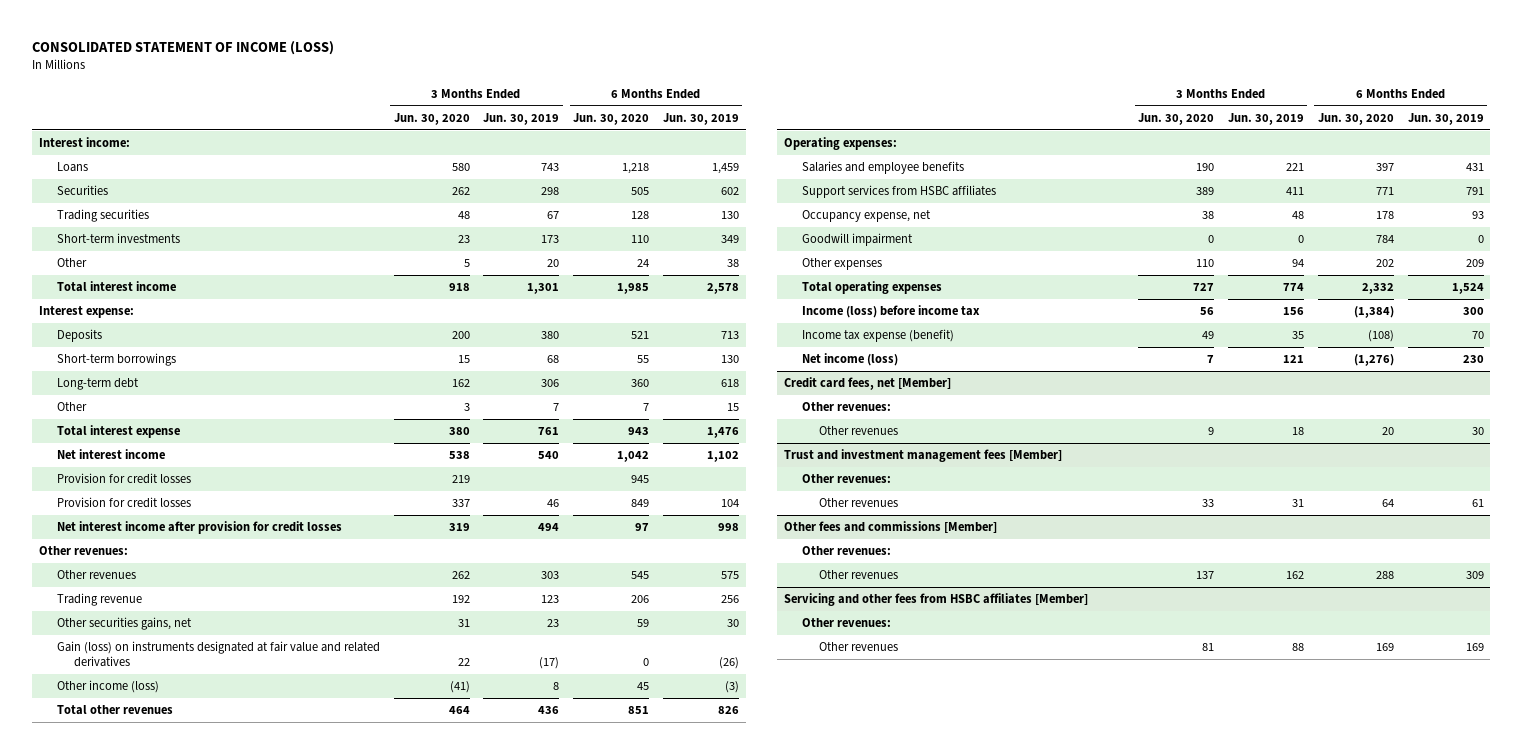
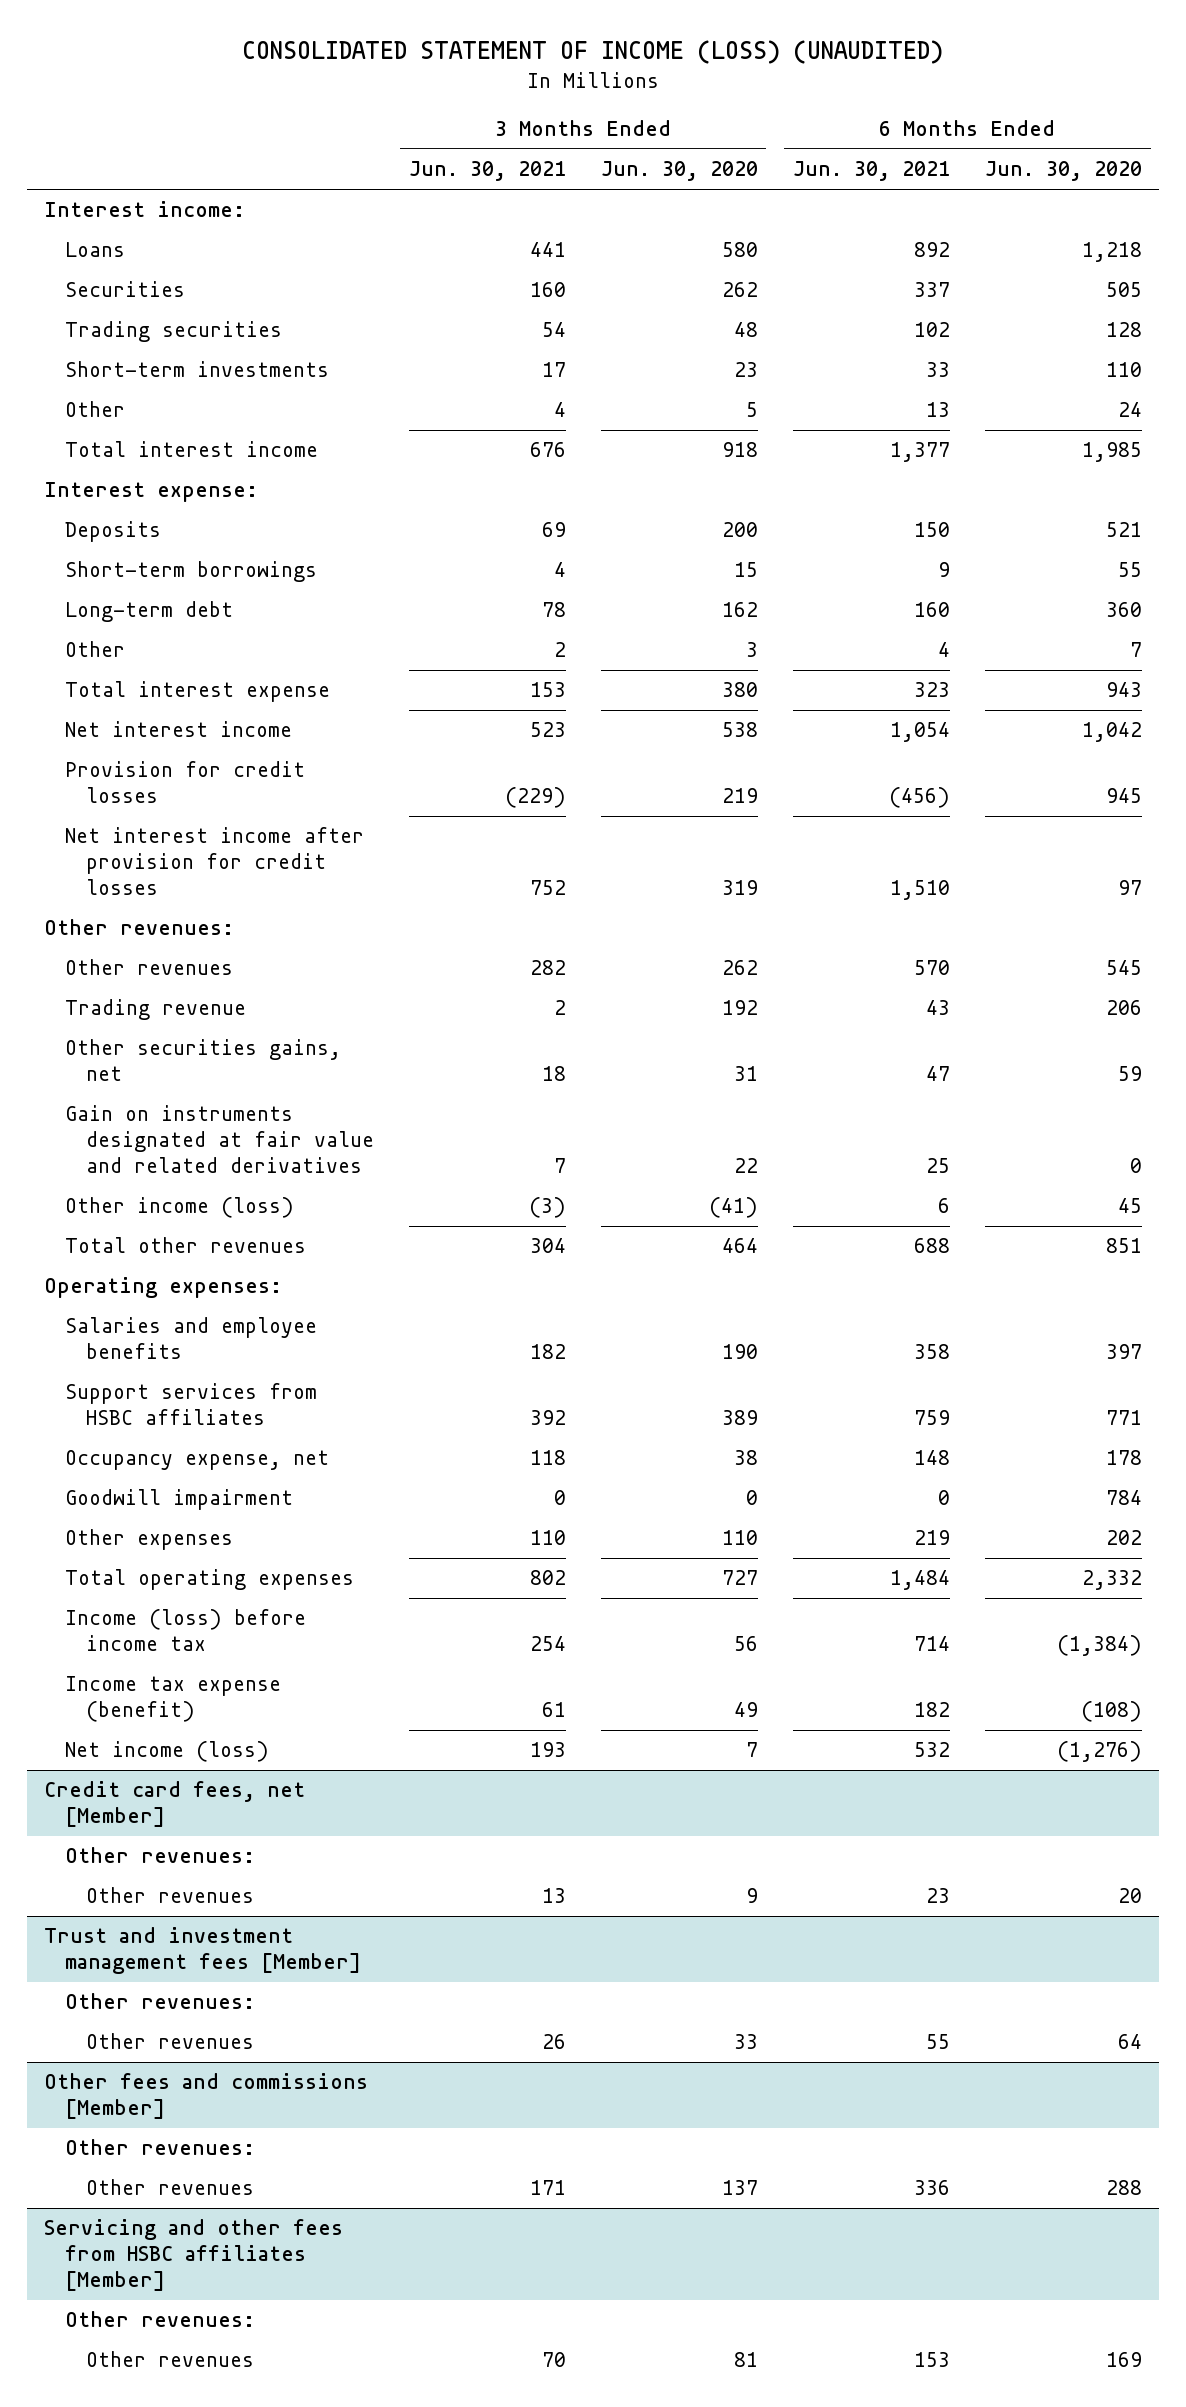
[32,41,335,56] CONSOLIDATED STATEMENT OF INCOME (LOSS) -> [241,40,943,65] CONSOLIDATED STATEMENT OF INCOME (LOSS) (UNAUDITED)
[483,112,560,125] Jun. 30, 2019 -> none
[662,112,739,125] Jun. 30, 2019 -> none
none -> [408,161,566,182] Jun. 30, 2021
none -> [792,161,950,182] Jun. 30, 2021
[56,497,191,509] Provision for credit losses -> none
[56,641,380,668] Gain (loss) on instruments designated at fair value and related derivatives -> [64,1105,374,1173] Gain on instruments designated at fair value and related derivatives

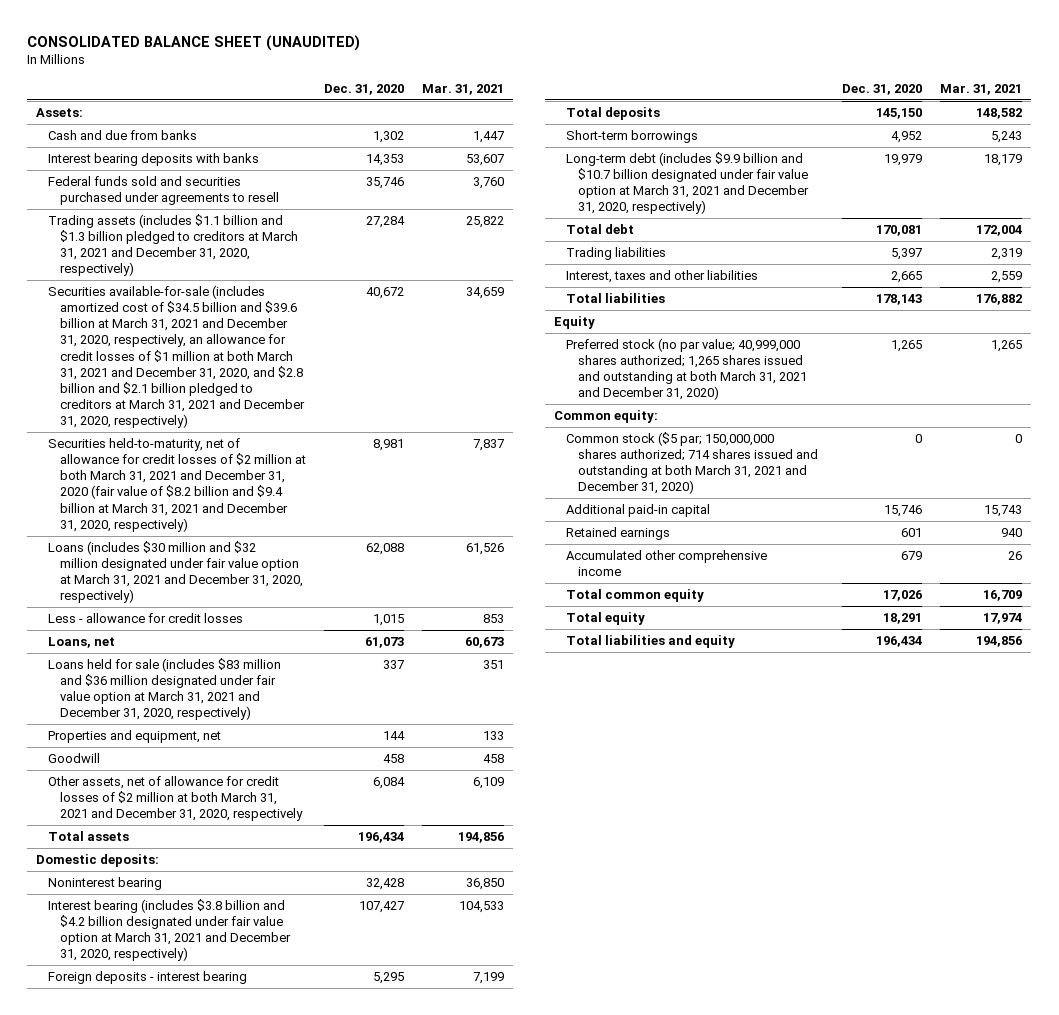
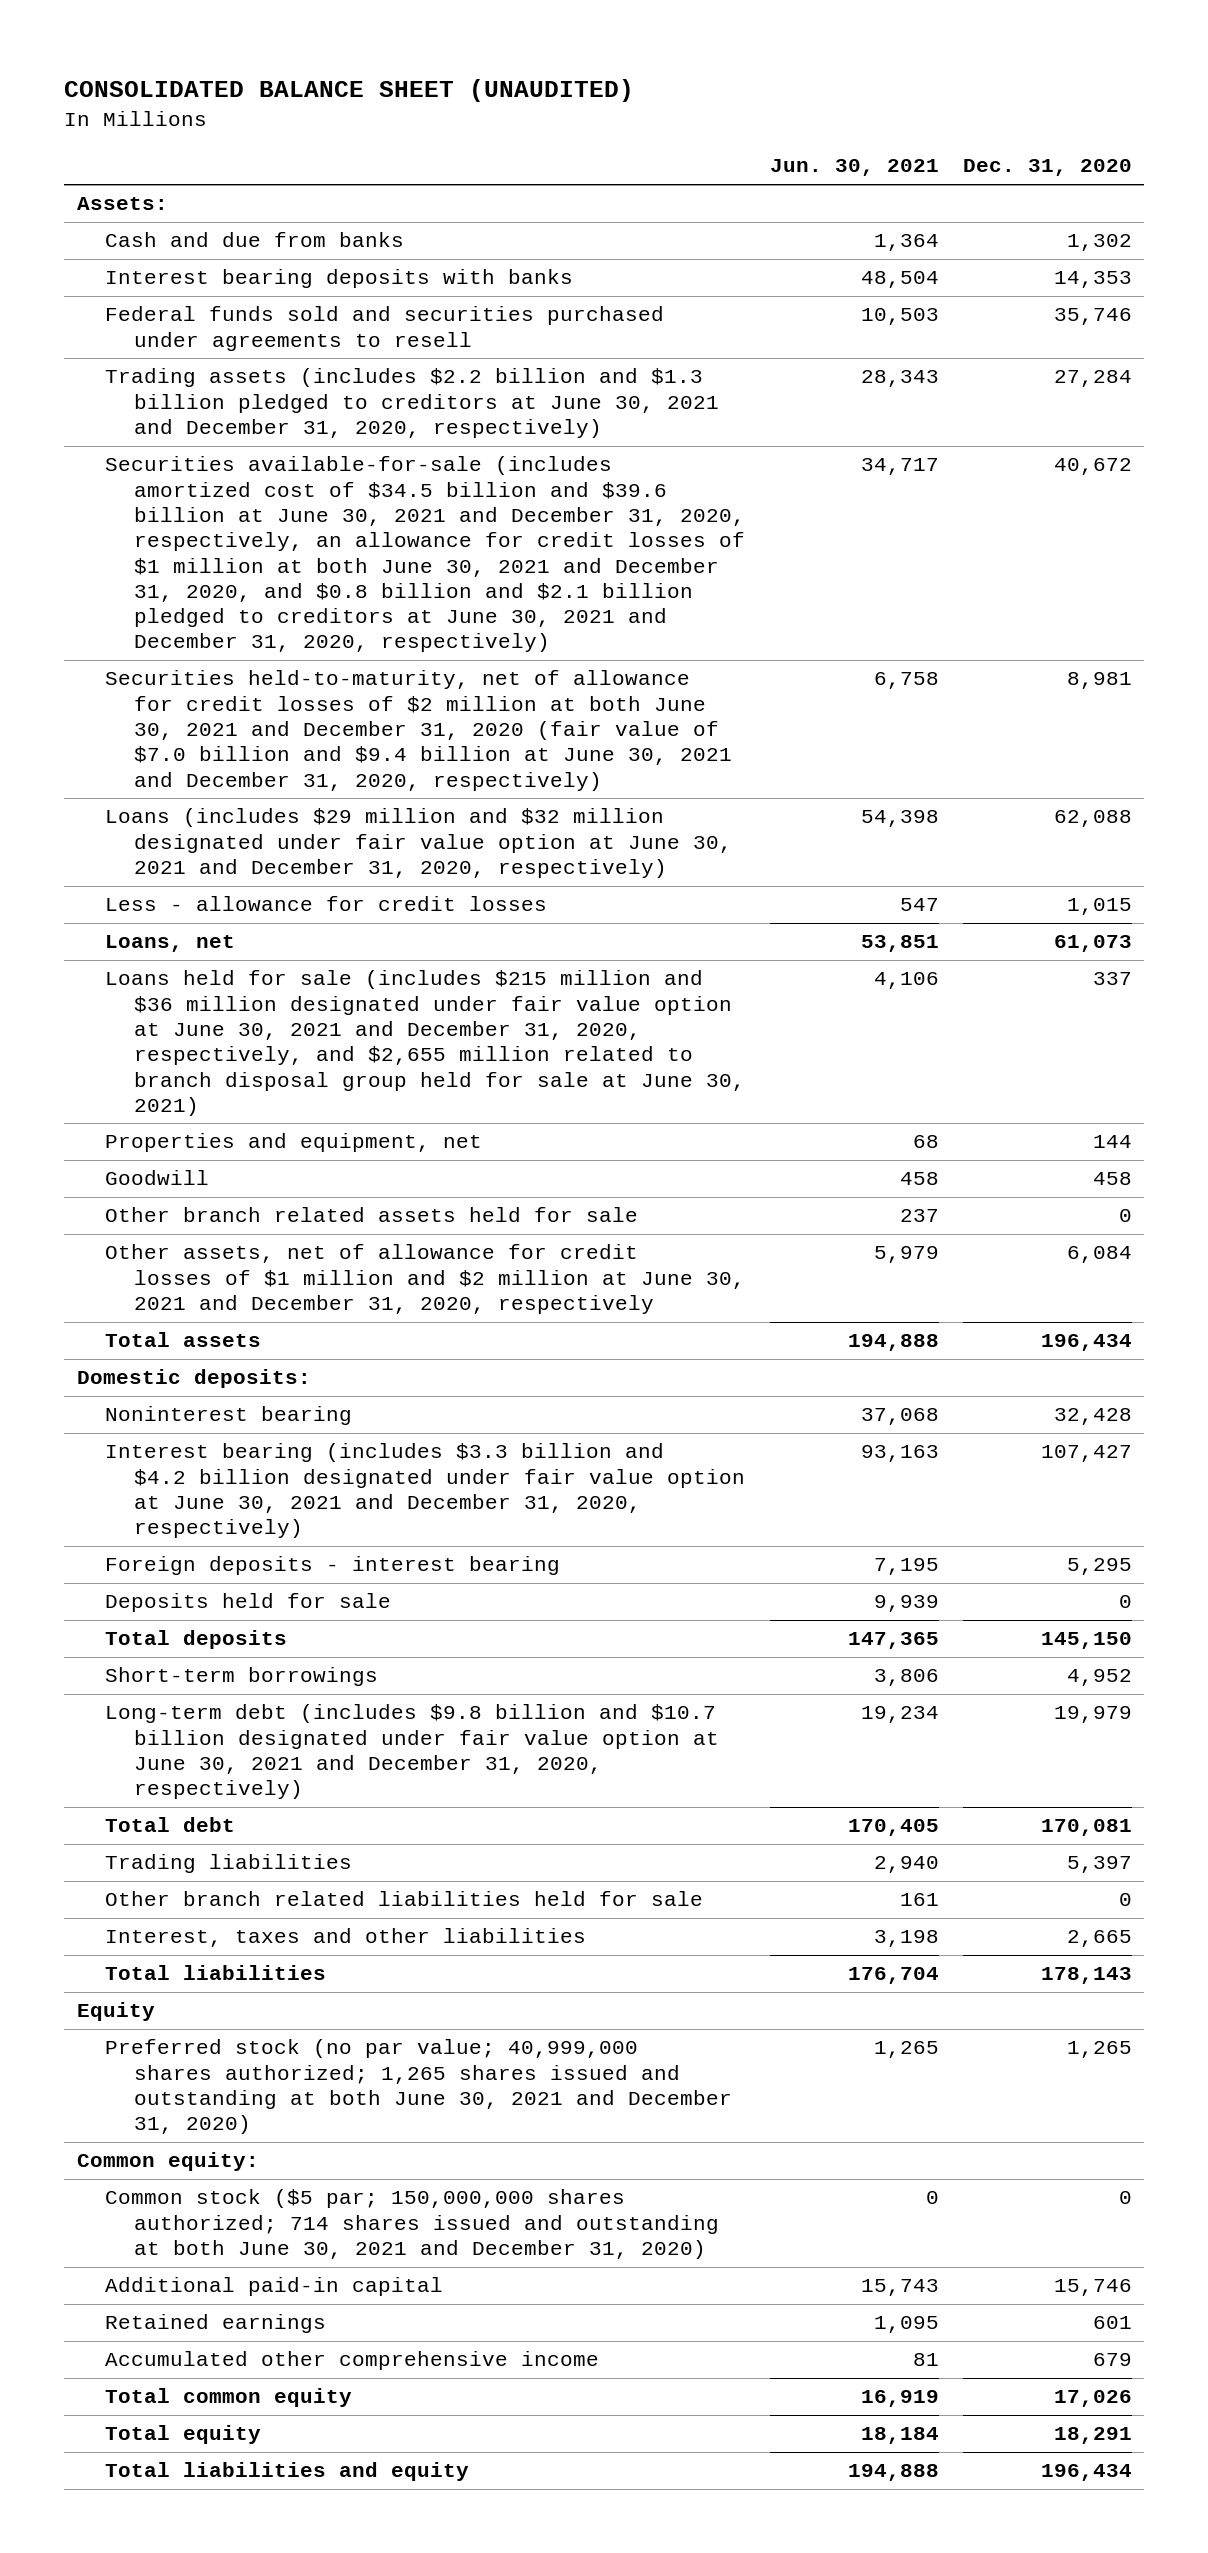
[422,84,505,96] Mar. 31, 2021 -> none
none -> [769,159,939,177] Jun. 30, 2021
[48,213,298,277] Trading assets (includes $1.1 billion and $1.3 billion pledged to creditors at March 31, 2021 and December 31, 2020, respectively) -> [105,368,720,439] Trading assets (includes $2.2 billion and $1.3 billion pledged to creditors at June 30, 2021 and December 31, 2020, respectively)
[48,284,305,429] Securities available-for-sale (includes amortized cost of $34.5 billion and $39.6 billion at March 31, 2021 and December 31, 2020, respectively, an allowance for credit losses of $1 million at both March 31, 2021 and December 31, 2020, and $2.8 billion and $2.1 billion pledged to creditors at March 31, 2021 and December 31, 2020, respectively) -> [105,456,746,653] Securities available-for-sale (includes amortized cost of $34.5 billion and $39.6 billion at June 30, 2021 and December 31, 2020, respectively, an allowance for credit losses of $1 million at both June 30, 2021 and December 31, 2020, and $0.8 billion and $2.1 billion pledged to creditors at June 30, 2021 and December 31, 2020, respectively)
[48,437,306,532] Securities held-to-maturity, net of allowance for credit losses of $2 million at both March 31, 2021 and December 31, 2020 (fair value of $8.2 billion and $9.4 billion at March 31, 2021 and December 31, 2020, respectively) -> [105,670,733,791] Securities held-to-maturity, net of allowance for credit losses of $2 million at both June 30, 2021 and December 31, 2020 (fair value of $7.0 billion and $9.4 billion at June 30, 2021 and December 31, 2020, respectively)
[48,540,303,604] Loans (includes $30 million and $32 million designated under fair value option at March 31, 2021 and December 31, 2020, respectively) -> [105,808,733,879] Loans (includes $29 million and $32 million designated under fair value option at June 30, 2021 and December 31, 2020, respectively)
[48,657,282,721] Loans held for sale (includes $83 million and $36 million designated under fair value option at March 31, 2021 and December 31, 2020, respectively) -> [105,970,746,1116] Loans held for sale (includes $215 million and $36 million designated under fair value option at June 30, 2021 and December 31, 2020, respectively, and $2,655 million related to branch disposal group held for sale at June 30, 2021)
none -> [105,1207,639,1223] Other branch related assets held for sale
[48,775,303,822] Other assets, net of allowance for credit losses of $2 million at both March 31, 2021 and December 31, 2020, respectively -> [105,1244,746,1315] Other assets, net of allowance for credit losses of $1 million and $2 million at June 30, 2021 and December 31, 2020, respectively
[48,898,291,962] Interest bearing (includes $3.8 billion and $4.2 billion designated under fair value option at March 31, 2021 and December 31, 2020, respectively) -> [105,1443,746,1539] Interest bearing (includes $3.3 billion and $4.2 billion designated under fair value option at June 30, 2021 and December 31, 2020, respectively)
none -> [105,1593,392,1613] Deposits held for sale
[566,151,809,215] Long-term debt (includes $9.9 billion and $10.7 billion designated under fair value option at March 31, 2021 and December 31, 2020, respectively) -> [105,1704,720,1800] Long-term debt (includes $9.8 billion and $10.7 billion designated under fair value option at June 30, 2021 and December 31, 2020, respectively)
none -> [105,1891,704,1907] Other branch related liabilities held for sale
[566,337,807,401] Preferred stock (no par value; 40,999,000 shares authorized; 1,265 shares issued and outstanding at both March 31, 2021 and December 31, 2020) -> [105,2039,733,2135] Preferred stock (no par value; 40,999,000 shares authorized; 1,265 shares issued and outstanding at both June 30, 2021 and December 31, 2020)
[566,431,818,495] Common stock ($5 par; 150,000,000 shares authorized; 714 shares issued and outstanding at both March 31, 2021 and December 31, 2020) -> [105,2189,720,2260] Common stock ($5 par; 150,000,000 shares authorized; 714 shares issued and outstanding at both June 30, 2021 and December 31, 2020)

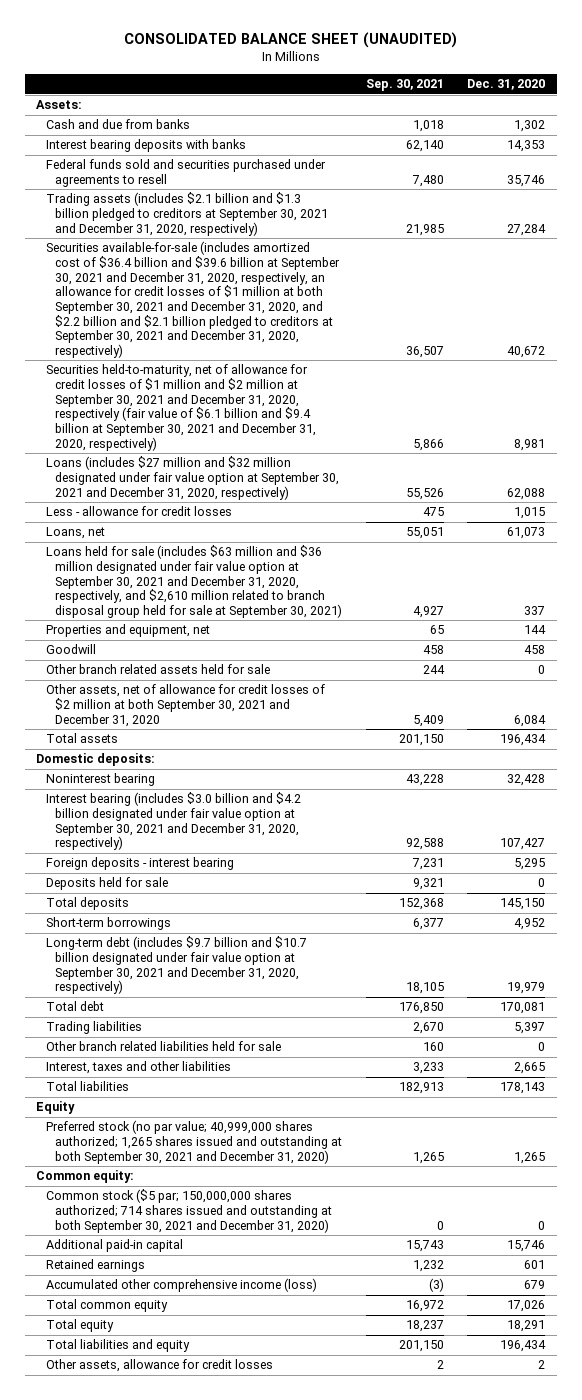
[769,159,939,177] Jun. 30, 2021 -> none
none -> [365,79,444,92] Sep. 30, 2021
[105,368,720,439] Trading assets (includes $2.2 billion and $1.3 billion pledged to creditors at June 30, 2021 and December 31, 2020, respectively) -> [45,192,329,236] Trading assets (includes $2.1 billion and $1.3 billion pledged to creditors at September 30, 2021 and December 31, 2020, respectively)
[105,456,746,653] Securities available-for-sale (includes amortized cost of $34.5 billion and $39.6 billion at June 30, 2021 and December 31, 2020, respectively, an allowance for credit losses of $1 million at both June 30, 2021 and December 31, 2020, and $0.8 billion and $2.1 billion pledged to creditors at June 30, 2021 and December 31, 2020, respectively) -> [45,241,341,358] Securities available-for-sale (includes amortized cost of $36.4 billion and $39.6 billion at September 30, 2021 and December 31, 2020, respectively, an allowance for credit losses of $1 million at both September 30, 2021 and December 31, 2020, and $2.2 billion and $2.1 billion pledged to creditors at September 30, 2021 and December 31, 2020, respectively)
[105,670,733,791] Securities held-to-maturity, net of allowance for credit losses of $2 million at both June 30, 2021 and December 31, 2020 (fair value of $7.0 billion and $9.4 billion at June 30, 2021 and December 31, 2020, respectively) -> [45,364,317,451] Securities held-to-maturity, net of allowance for credit losses of $1 million and $2 million at September 30, 2021 and December 31, 2020, respectively (fair value of $6.1 billion and $9.4 billion at September 30, 2021 and December 31, 2020, respectively)
[105,808,733,879] Loans (includes $29 million and $32 million designated under fair value option at June 30, 2021 and December 31, 2020, respectively) -> [45,456,340,500] Loans (includes $27 million and $32 million designated under fair value option at September 30, 2021 and December 31, 2020, respectively)
[105,970,746,1116] Loans held for sale (includes $215 million and $36 million designated under fair value option at June 30, 2021 and December 31, 2020, respectively, and $2,655 million related to branch disposal group held for sale at June 30, 2021) -> [45,545,343,618] Loans held for sale (includes $63 million and $36 million designated under fair value option at September 30, 2021 and December 31, 2020, respectively, and $2,610 million related to branch disposal group held for sale at September 30, 2021)
[105,1244,746,1315] Other assets, net of allowance for credit losses of $1 million and $2 million at June 30, 2021 and December 31, 2020, respectively -> [45,684,325,727] Other assets, net of allowance for credit losses of $2 million at both September 30, 2021 and December 31, 2020
[105,1443,746,1539] Interest bearing (includes $3.3 billion and $4.2 billion designated under fair value option at June 30, 2021 and December 31, 2020, respectively) -> [45,792,301,851] Interest bearing (includes $3.0 billion and $4.2 billion designated under fair value option at September 30, 2021 and December 31, 2020, respectively)
[105,1704,720,1800] Long-term debt (includes $9.8 billion and $10.7 billion designated under fair value option at June 30, 2021 and December 31, 2020, respectively) -> [45,936,307,995] Long-term debt (includes $9.7 billion and $10.7 billion designated under fair value option at September 30, 2021 and December 31, 2020, respectively)
[105,2039,733,2135] Preferred stock (no par value; 40,999,000 shares authorized; 1,265 shares issued and outstanding at both June 30, 2021 and December 31, 2020) -> [45,1120,343,1164] Preferred stock (no par value; 40,999,000 shares authorized; 1,265 shares issued and outstanding at both September 30, 2021 and December 31, 2020)
[105,2189,720,2260] Common stock ($5 par; 150,000,000 shares authorized; 714 shares issued and outstanding at both June 30, 2021 and December 31, 2020) -> [45,1189,333,1233] Common stock ($5 par; 150,000,000 shares authorized; 714 shares issued and outstanding at both September 30, 2021 and December 31, 2020)
[105,2351,600,2371] Accumulated other comprehensive income -> [45,1278,317,1293] Accumulated other comprehensive income (loss)
none -> [45,1359,273,1373] Other assets, allowance for credit losses

